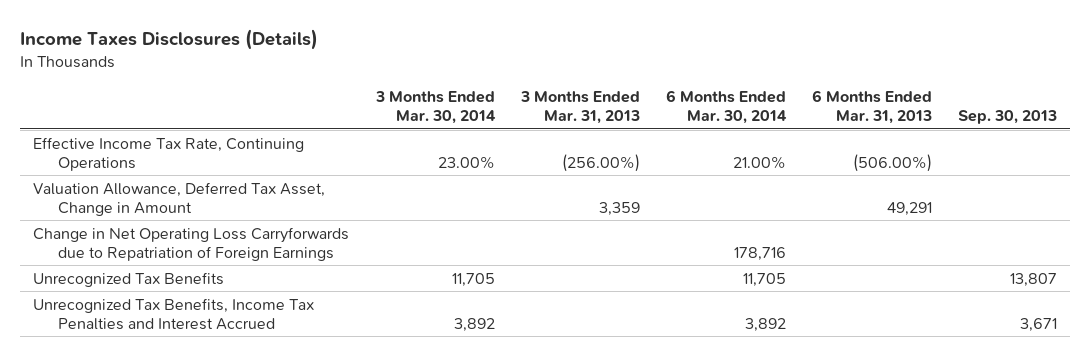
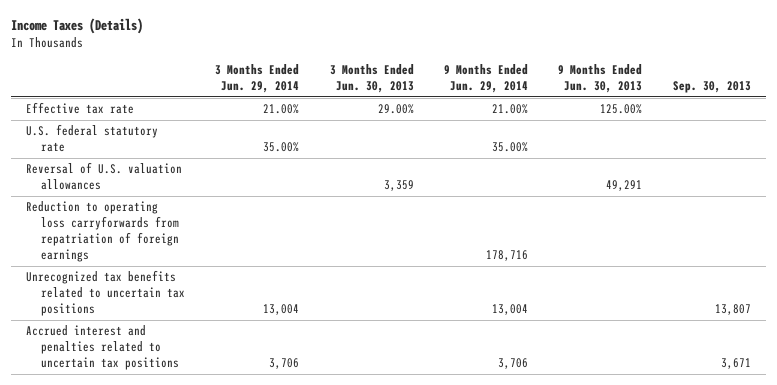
[20,29,319,51] Income Taxes Disclosures (Details) -> [10,17,143,34] Income Taxes (Details)
[374,90,496,125] 3 Months Ended Mar. 30, 2014 -> none
[519,90,640,125] 3 Months Ended Mar. 31, 2013 -> none
[665,89,787,125] 6 Months Ended Mar. 30, 2014 -> none
[811,89,932,125] 6 Months Ended Mar. 31, 2013 -> none
none -> [215,64,300,93] 3 Months Ended Jun. 29, 2014
none -> [329,64,414,93] 3 Months Ended Jun. 30, 2013
none -> [444,64,529,93] 9 Months Ended Jun. 29, 2014
none -> [558,64,643,93] 9 Months Ended Jun. 30, 2013
[33,136,305,171] Effective Income Tax Rate, Continuing Operations -> [26,102,135,115] Effective tax rate
none -> [26,124,159,153] U.S. federal statutory rate
[33,181,326,216] Valuation Allowance, Deferred Tax Asset, Change in Amount -> [26,162,183,191] Reversal of U.S. valuation allowances
[33,226,350,261] Change in Net Operating Loss Carryforwards due to Repatriation of Foreign Earnings -> [26,201,180,263] Reduction to operating loss carryforwards from repatriation of foreign earnings
[33,271,225,287] Unrecognized Tax Benefits -> [26,270,186,317] Unrecognized tax benefits related to uncertain tax positions
[33,297,315,330] Unrecognized Tax Benefits, Income Tax Penalties and Interest Accrued -> [26,325,180,371] Accrued interest and penalties related to uncertain tax positions

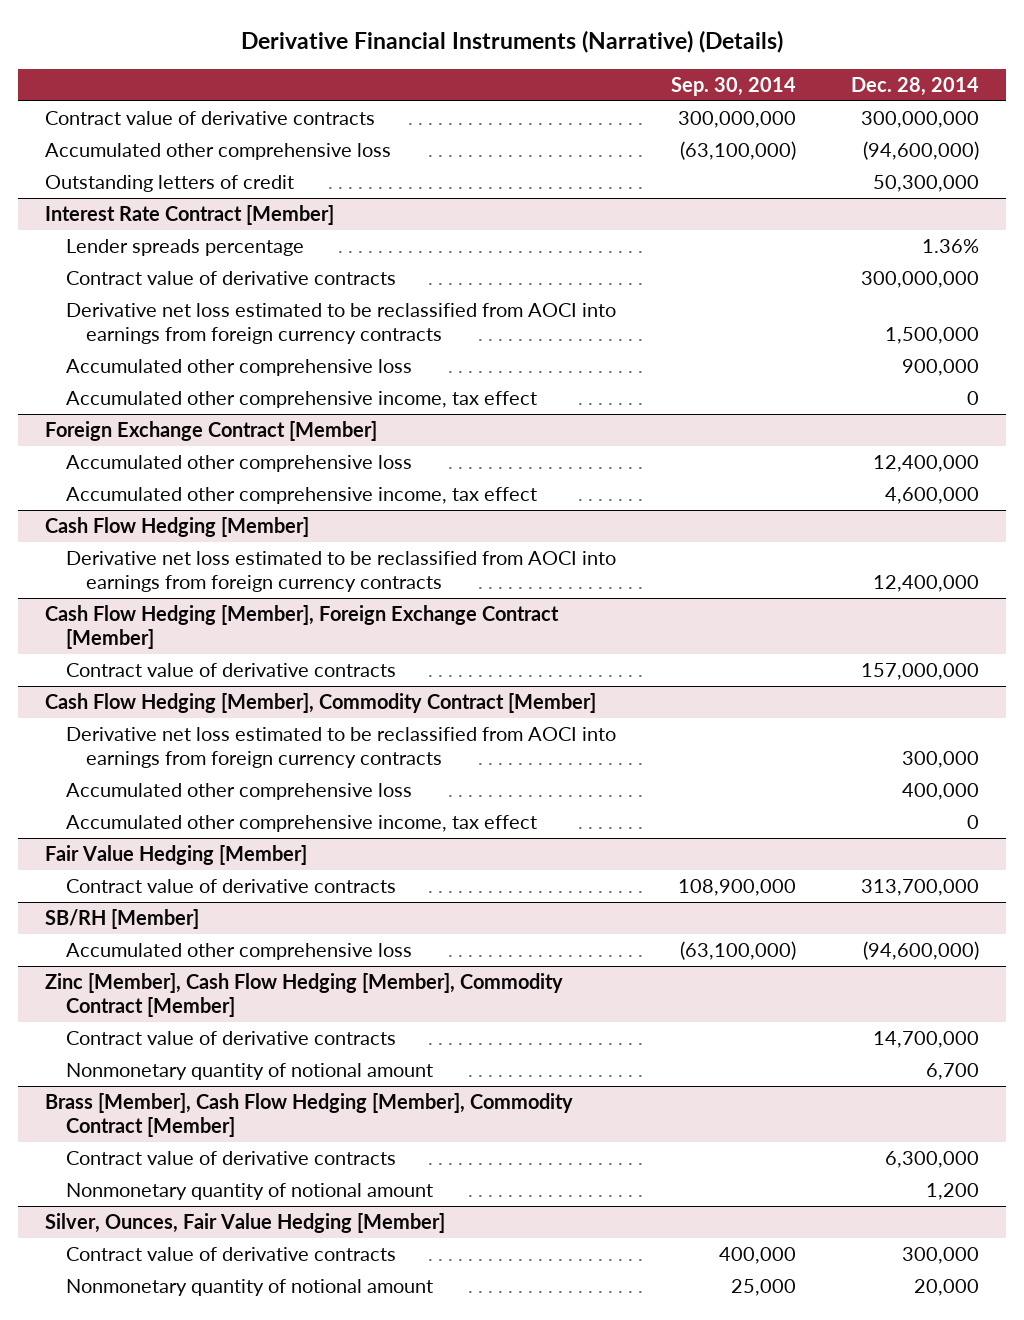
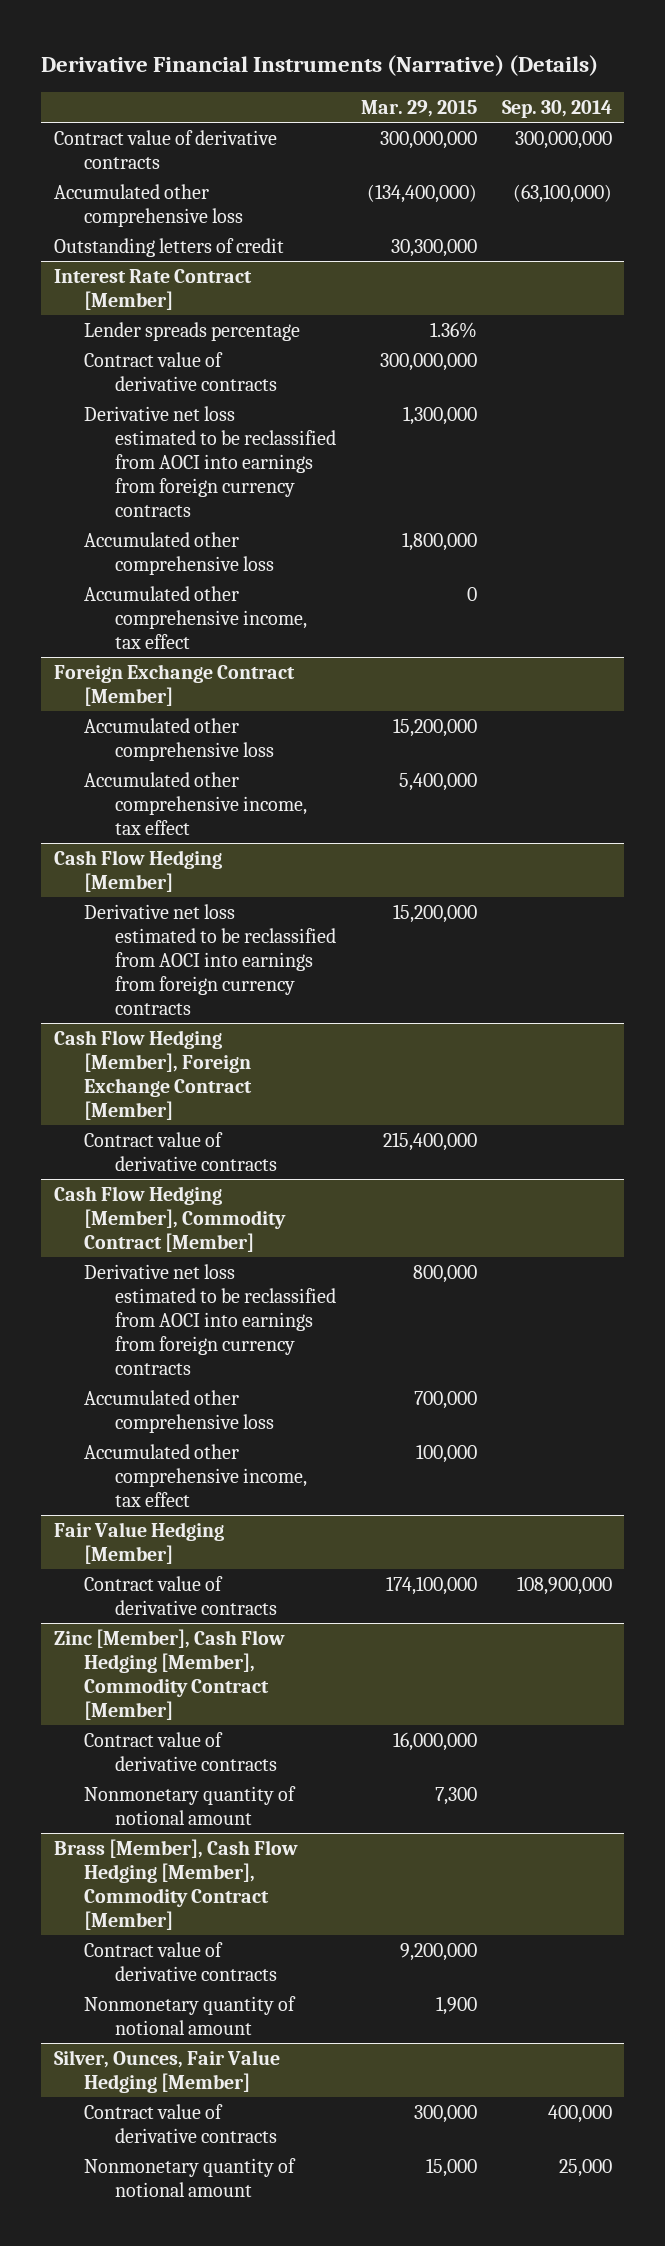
[850,77,979,97] Dec. 28, 2014 -> none
none -> [360,99,477,117] Mar. 29, 2015
[45,909,200,930] SB/RH [Member] -> none
[65,943,412,961] Accumulated other comprehensive loss -> none

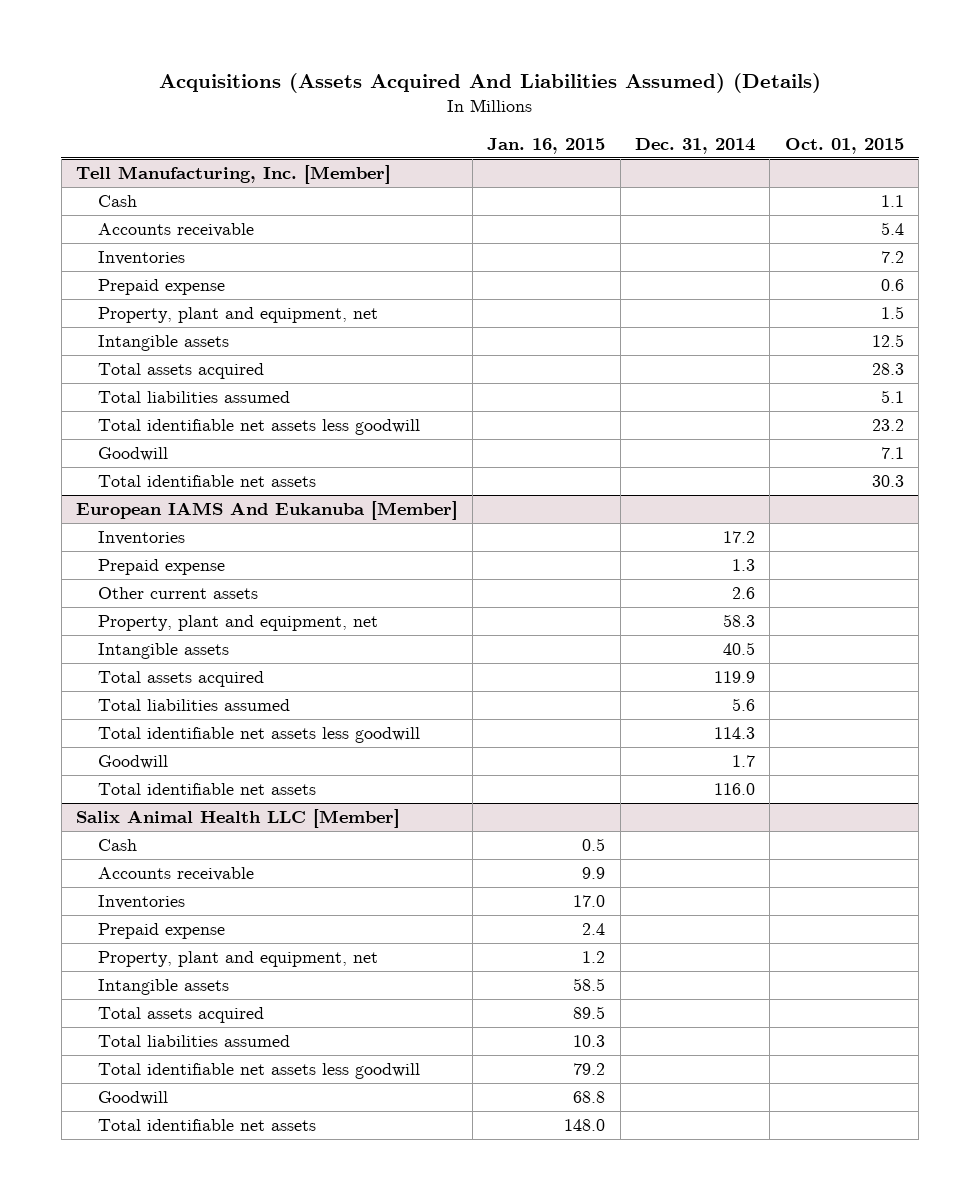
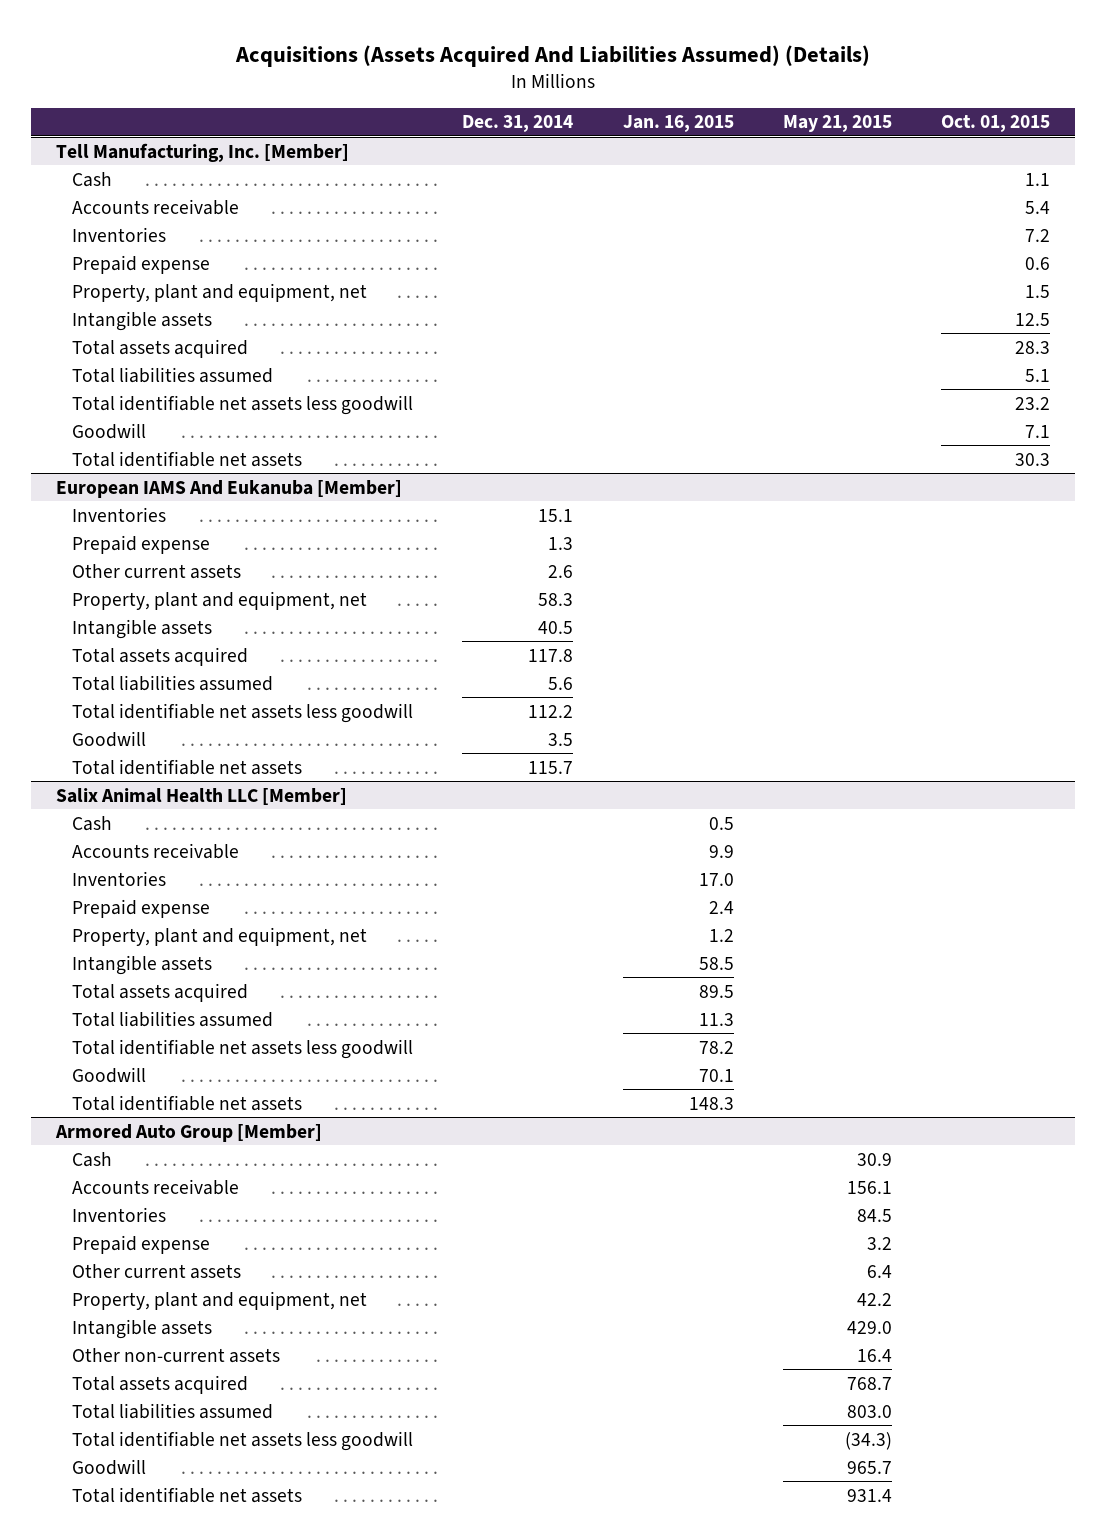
none -> [782,115,892,133] May 21, 2015
[723,531,756,544] 17.2 -> [538,508,574,522] 15.1
[714,671,756,684] 119.9 -> [528,648,574,662] 117.8
[714,727,756,740] 114.3 -> [528,704,574,718] 112.2
[732,755,756,768] 1.7 -> [548,732,574,746] 3.5
[714,783,756,796] 116.0 -> [528,760,574,774] 115.7
[573,1035,606,1048] 10.3 -> [698,1012,734,1026] 11.3
[573,1063,606,1076] 79.2 -> [698,1040,734,1054] 78.2
[573,1091,606,1104] 68.8 -> [698,1068,734,1082] 70.1
[564,1119,606,1132] 148.0 -> [688,1096,734,1110] 148.3
none -> [54,1123,322,1142] Armored Auto Group [Member]
none -> [72,1151,113,1167] Cash
none -> [72,1178,240,1195] Accounts receivable
none -> [72,1206,167,1222] Inventories
none -> [72,1234,211,1254] Prepaid expense
none -> [72,1263,242,1279] Other current assets
none -> [72,1290,368,1310] Property, plant and equipment, net
none -> [72,1318,213,1339] Intangible assets
none -> [72,1347,281,1363] Other non-current assets
none -> [72,1374,249,1394] Total assets acquired
none -> [72,1402,274,1419] Total liabilities assumed
none -> [72,1430,414,1451] Total identifiable net assets less goodwill
none -> [72,1458,147,1475] Goodwill
none -> [72,1486,303,1503] Total identifiable net assets

